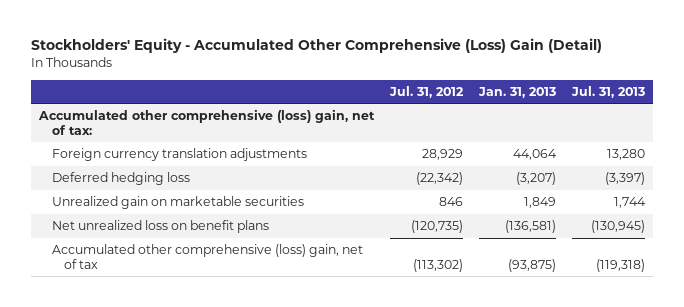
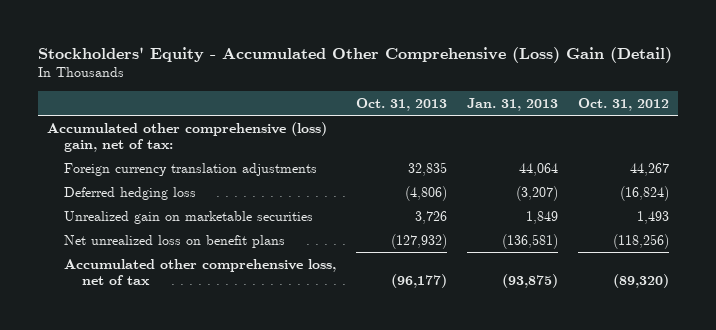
[389,85,465,98] Jul. 31, 2012 -> none
[571,85,646,98] Jul. 31, 2013 -> none
none -> [356,97,448,111] Oct. 31, 2013
none -> [577,97,669,111] Oct. 31, 2012
[51,244,363,269] Accumulated other comprehensive (loss) gain, net of tax -> [64,258,337,285] Accumulated other comprehensive loss, net of tax

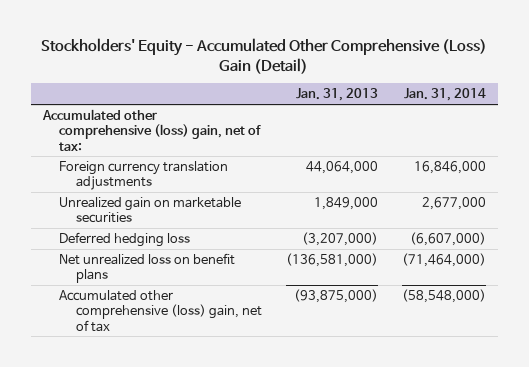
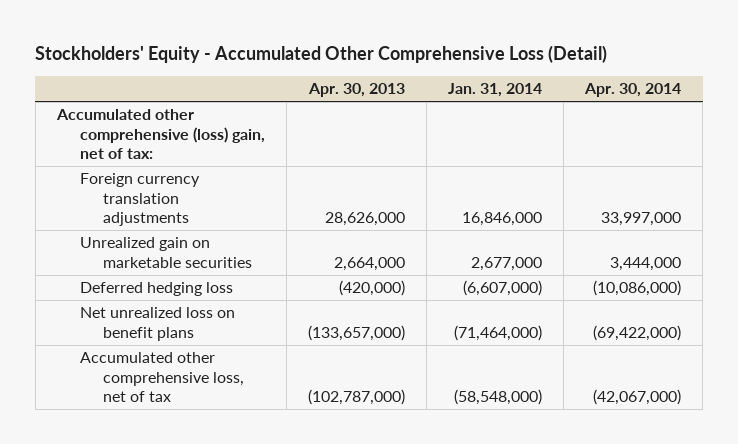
[41,37,488,74] Stockholders' Equity - Accumulated Other Comprehensive (Loss) Gain (Detail) -> [35,45,608,64] Stockholders' Equity - Accumulated Other Comprehensive Loss (Detail)
[295,88,378,102] Jan. 31, 2013 -> none
none -> [307,83,405,98] Apr. 30, 2013
none -> [584,83,682,98] Apr. 30, 2014
[59,289,262,332] Accumulated other comprehensive (loss) gain, net of tax -> [79,352,244,403] Accumulated other comprehensive loss, net of tax

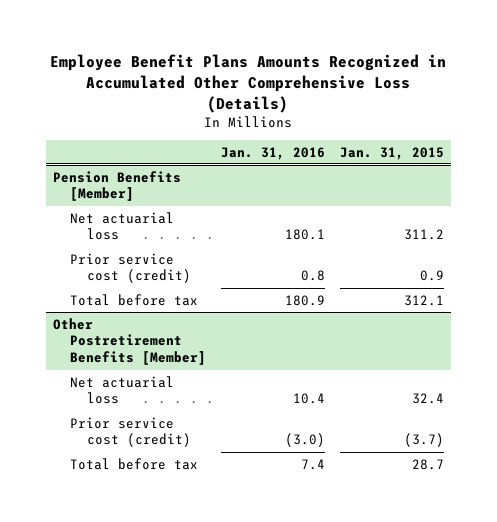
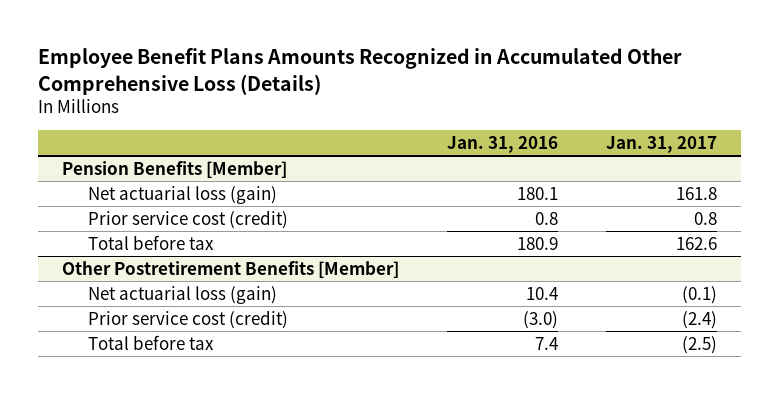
[339,146,444,160] Jan. 31, 2015 -> none
none -> [606,136,718,154] Jan. 31, 2017
[70,211,175,241] Net actuarial loss -> [88,185,278,204] Net actuarial loss (gain)
[70,375,175,405] Net actuarial loss -> [88,285,278,304] Net actuarial loss (gain)

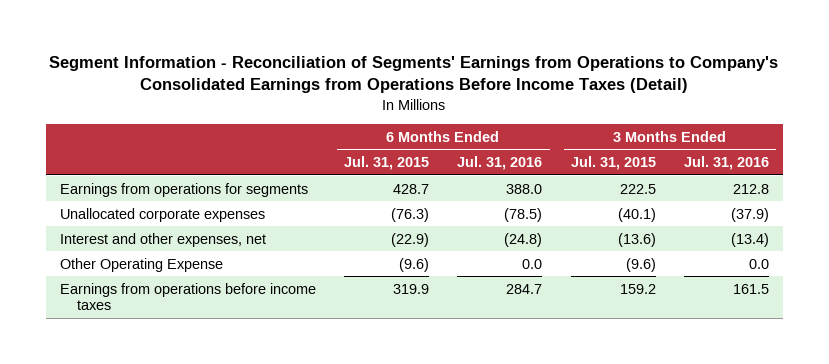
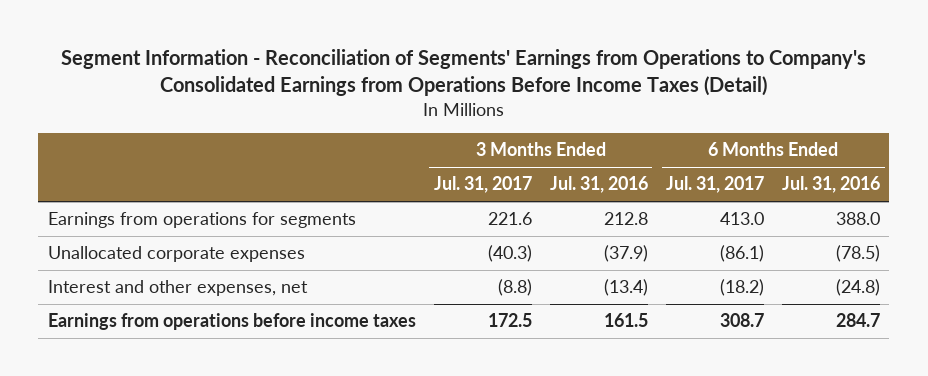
[344,155,430,170] Jul. 31, 2015 -> none
[570,155,656,170] Jul. 31, 2015 -> none
none -> [433,176,532,194] Jul. 31, 2017
none -> [666,176,765,194] Jul. 31, 2017
[60,257,224,272] Other Operating Expense -> none

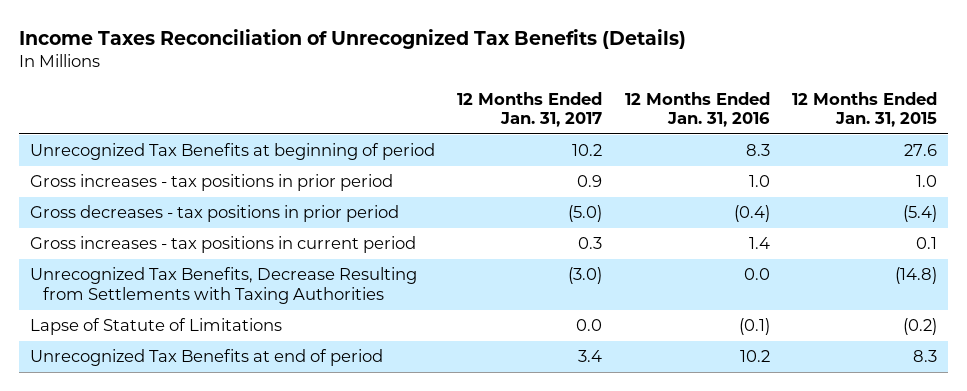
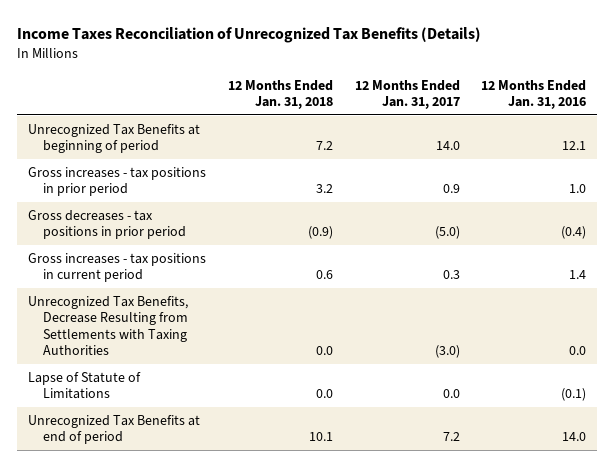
[791,91,937,128] 12 Months Ended Jan. 31, 2015 -> none
none -> [227,79,333,110] 12 Months Ended Jan. 31, 2018
[572,144,603,157] 10.2 -> [435,141,460,151] 14.0
[745,144,770,157] 8.3 -> [562,141,587,151] 12.1
[578,350,603,363] 3.4 -> [442,432,460,442] 7.2
[739,350,770,363] 10.2 -> [562,432,587,442] 14.0

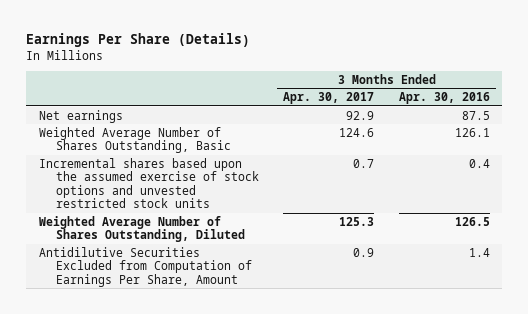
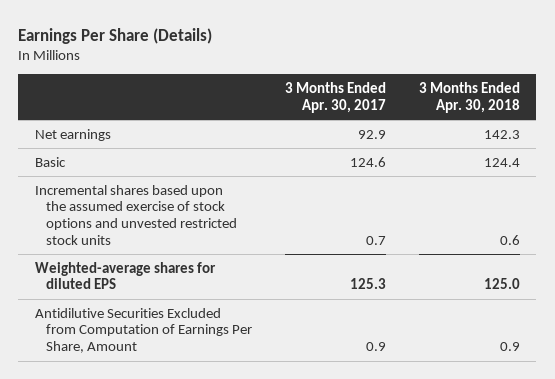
[398,92,490,105] Apr. 30, 2016 -> none
none -> [418,82,520,113] 3 Months Ended Apr. 30, 2018
[38,126,231,154] Weighted Average Number of Shares Outstanding, Basic -> [34,156,66,167] Basic
[38,215,245,243] Weighted Average Number of Shares Outstanding, Diluted -> [34,261,216,290] Weighted-average shares for diluted EPS

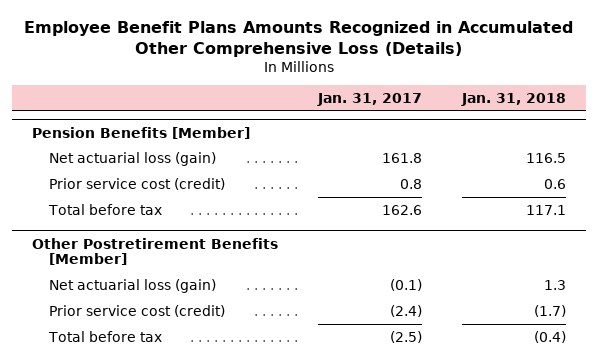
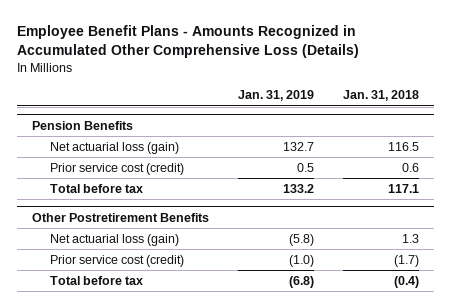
[23,20,573,57] Employee Benefit Plans Amounts Recognized in Accumulated Other Comprehensive Loss (Details) -> [16,25,359,59] Employee Benefit Plans - Amounts Recognized in Accumulated Other Comprehensive Loss (Details)
[316,93,422,107] Jan. 31, 2017 -> none
none -> [238,90,315,102] Jan. 31, 2019
[31,126,250,139] Pension Benefits [Member] -> [31,120,133,130] Pension Benefits
[31,237,278,266] Other Postretirement Benefits [Member] -> [31,212,209,222] Other Postretirement Benefits

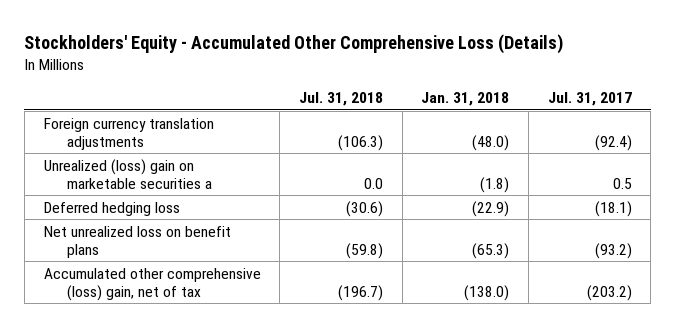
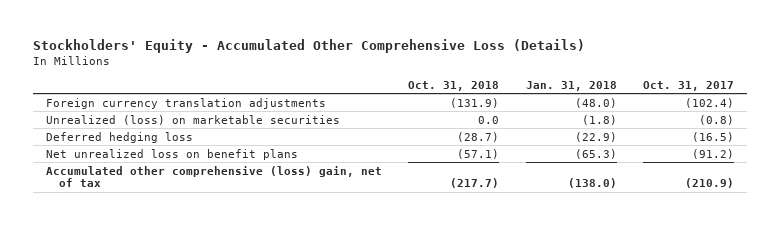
[298,92,383,107] Jul. 31, 2018 -> none
[547,92,632,107] Jul. 31, 2017 -> none
none -> [408,80,500,91] Oct. 31, 2018
none -> [642,80,734,91] Oct. 31, 2017
[43,158,212,189] Unrealized (loss) gain on marketable securities a -> [46,114,341,125] Unrealized (loss) on marketable securities

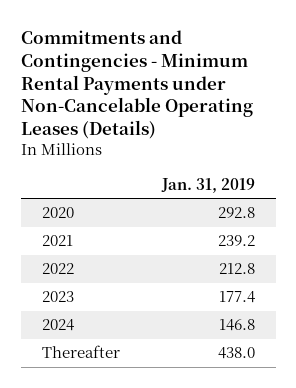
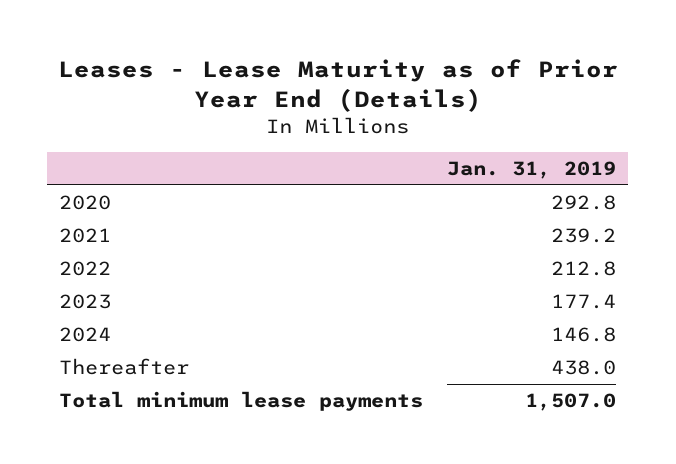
[20,29,253,140] Commitments and Contingencies - Minimum Rental Payments under Non-Cancelable Operating Leases (Details) -> [57,59,618,112] Leases - Lease Maturity as of Prior Year End (Details)
none -> [59,391,424,412] Total minimum lease payments

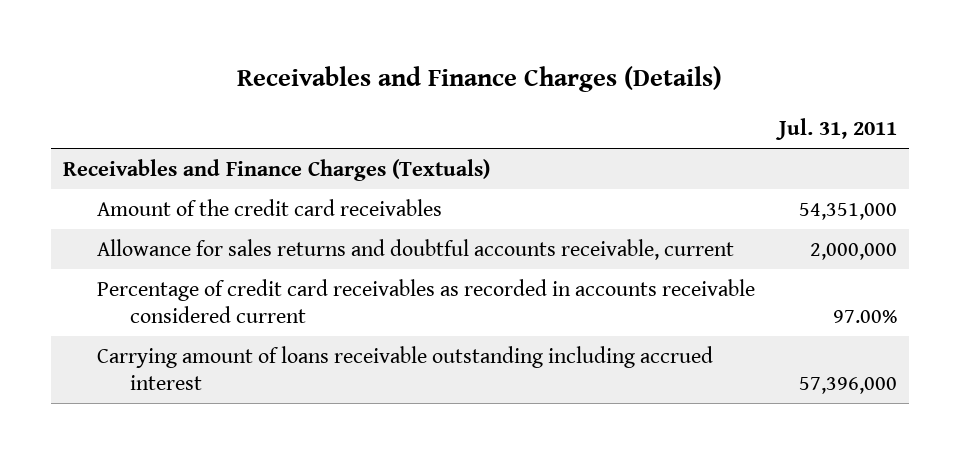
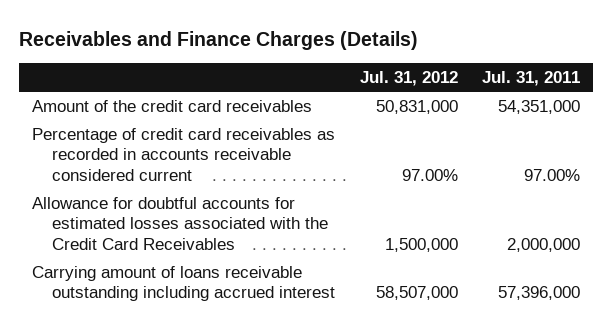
none -> [359,70,458,86] Jul. 31, 2012
[63,158,491,181] Receivables and Finance Charges (Textuals) -> none
[96,238,734,260] Allowance for sales returns and doubtful accounts receivable, current -> none
none -> [31,197,328,250] Allowance for doubtful accounts for estimated losses associated with the Credit Card Receivables

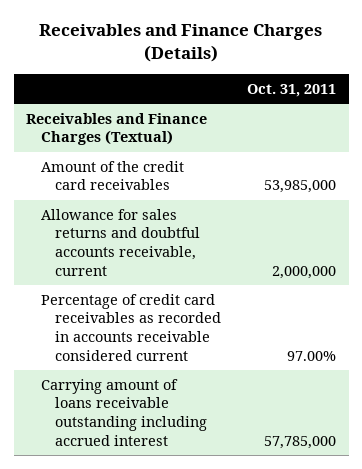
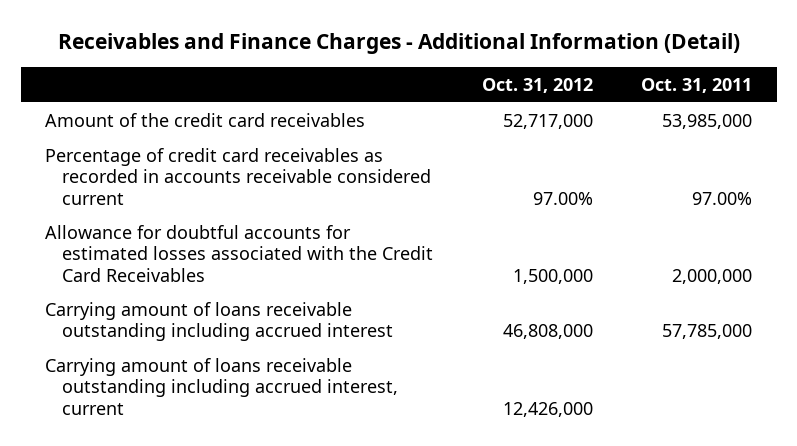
[39,24,323,63] Receivables and Finance Charges (Details) -> [57,32,740,54] Receivables and Finance Charges - Additional Information (Detail)
none -> [481,78,593,94] Oct. 31, 2012
[26,112,208,146] Receivables and Finance Charges (Textual) -> none
[40,208,201,276] Allowance for sales returns and doubtful accounts receivable, current -> none
none -> [45,224,433,282] Allowance for doubtful accounts for estimated losses associated with the Credit Card Receivables
none -> [45,357,398,415] Carrying amount of loans receivable outstanding including accrued interest, current

